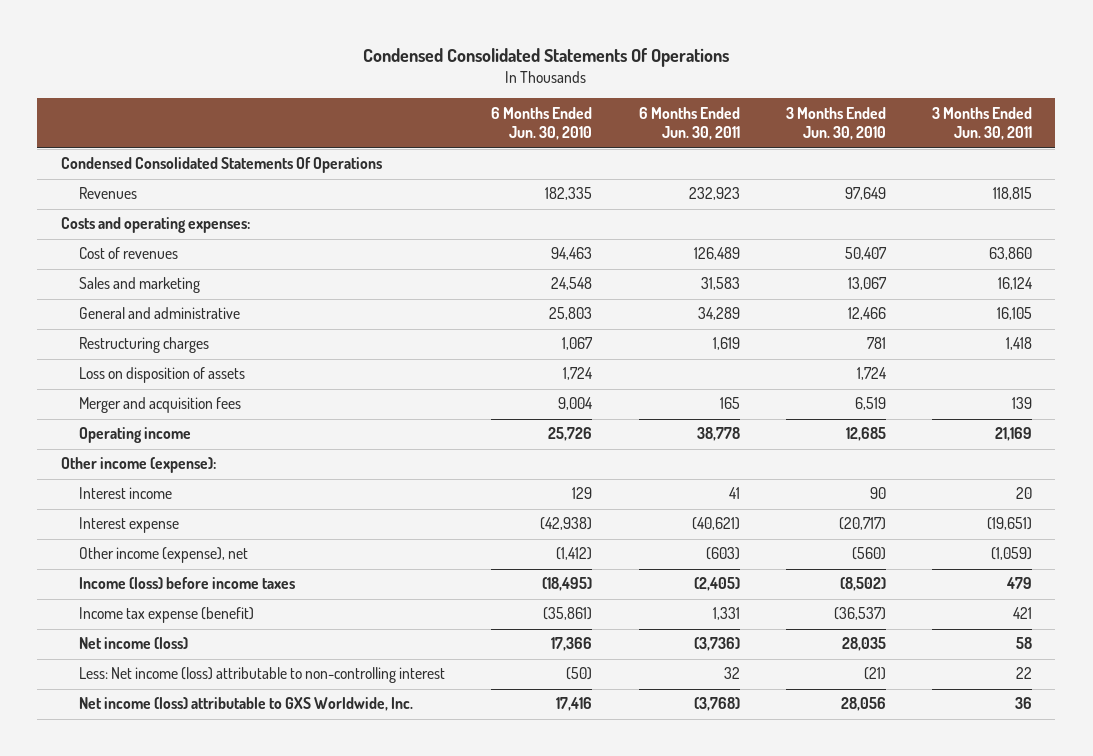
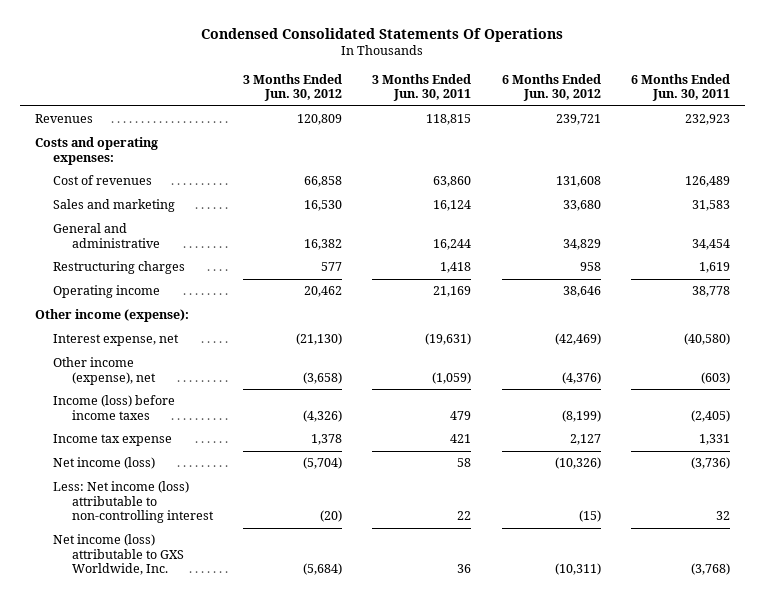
[491,106,593,141] 6 Months Ended Jun. 30, 2010 -> none
[785,106,886,141] 3 Months Ended Jun. 30, 2010 -> none
none -> [243,73,343,102] 3 Months Ended Jun. 30, 2012
none -> [501,73,601,102] 6 Months Ended Jun. 30, 2012
[60,157,382,174] Condensed Consolidated Statements Of Operations -> none
[697,307,740,321] 34,289 -> [691,238,730,250] 34,454
[996,307,1032,321] 16,105 -> [433,238,472,250] 16,244
[79,367,246,384] Loss on disposition of assets -> none
[79,397,242,414] Merger and acquisition fees -> none
[79,487,173,500] Interest income -> none
[79,517,180,534] Interest expense -> [53,334,180,347] Interest expense, net
[691,517,740,531] (40,621) -> [683,333,730,346] (40,580)
[986,517,1032,531] (19,651) -> [425,333,472,346] (19,631)
[79,607,255,624] Income tax expense (benefit) -> [53,434,173,447] Income tax expense

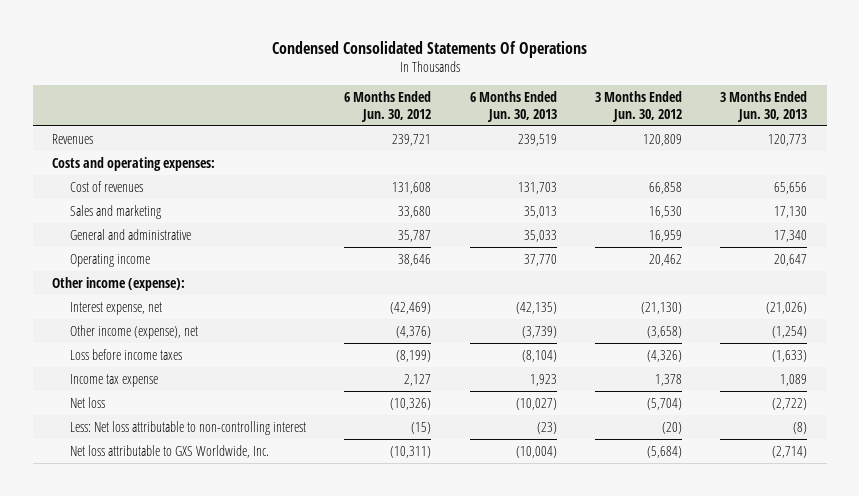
[372,73,472,102] 3 Months Ended Jun. 30, 2011 -> none
[630,73,730,102] 6 Months Ended Jun. 30, 2011 -> none
none -> [469,90,557,122] 6 Months Ended Jun. 30, 2013
none -> [720,90,808,122] 3 Months Ended Jun. 30, 2013
[53,261,186,275] Restructuring charges -> none
[304,238,343,250] 16,382 -> [649,229,683,242] 16,959
[562,238,601,250] 34,829 -> [398,229,432,242] 35,787
[53,395,176,420] Income (loss) before income taxes -> [69,348,182,360] Loss before income taxes
[53,457,156,470] Net income (loss) -> [69,396,105,408] Net loss
[53,481,214,524] Less: Net income (loss) attributable to non-controlling interest -> [69,420,306,435] Less: Net loss attributable to non-controlling interest
[53,534,184,576] Net income (loss) attributable to GXS Worldwide, Inc. -> [69,444,269,458] Net loss attributable to GXS Worldwide, Inc.

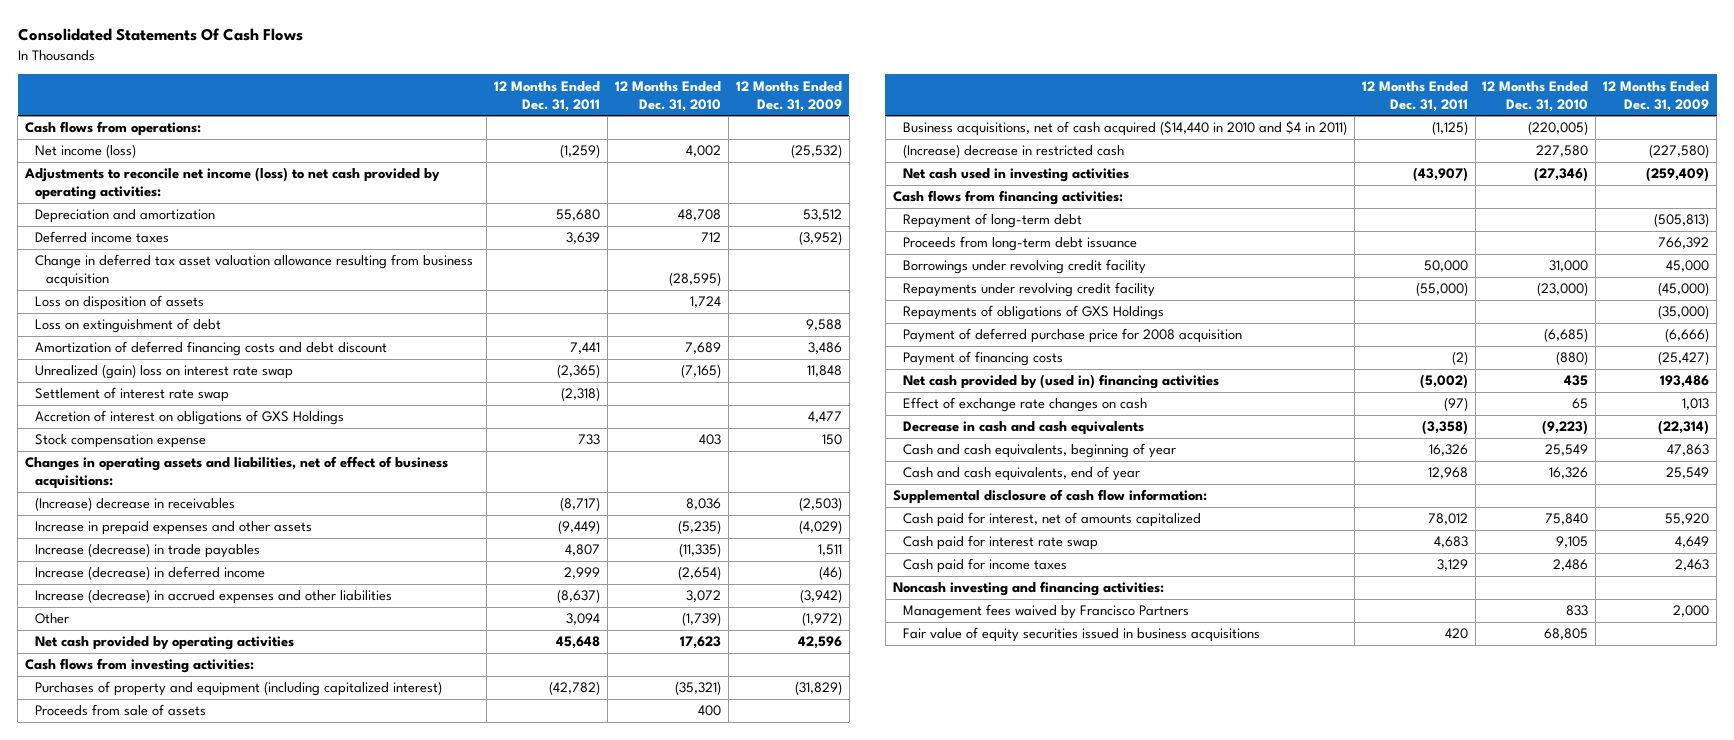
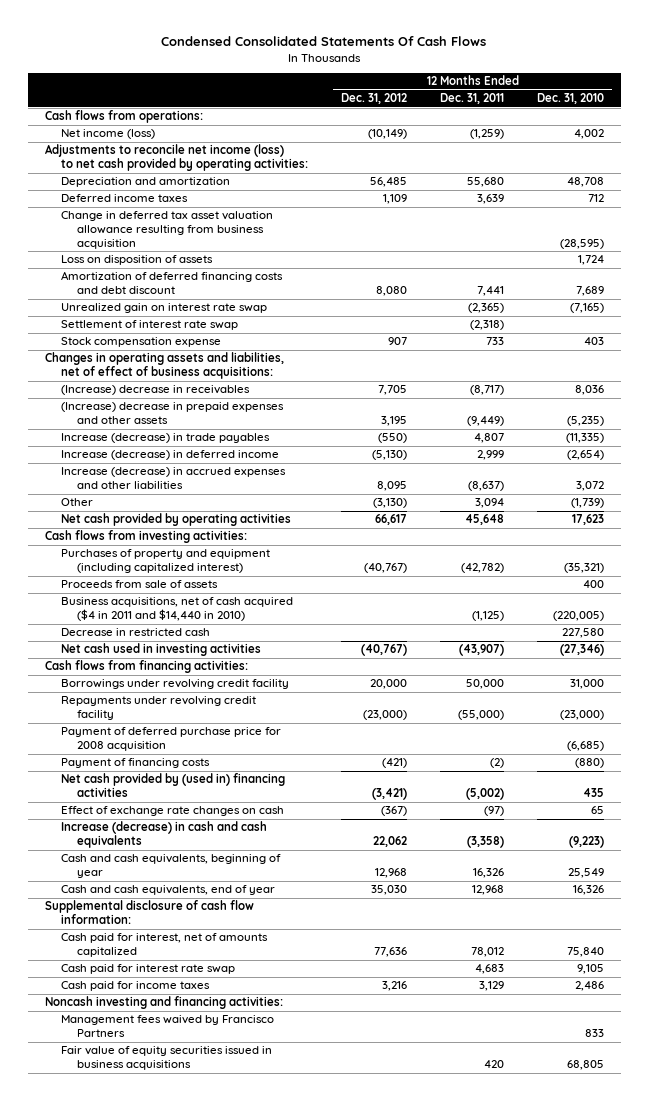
[17,28,303,42] Consolidated Statements Of Cash Flows -> [161,35,487,46] Condensed Consolidated Statements Of Cash Flows
[735,80,842,112] 12 Months Ended Dec. 31, 2009 -> none
none -> [341,93,408,105] Dec. 31, 2012
[35,318,222,334] Loss on extinguishment of debt -> none
[35,364,294,380] Unrealized (gain) loss on interest rate swap -> [61,303,268,314] Unrealized gain on interest rate swap
[35,410,345,426] Accretion of interest on obligations of GXS Holdings -> none
[35,521,313,536] Increase in prepaid expenses and other assets -> [61,402,285,425] (Increase) decrease in prepaid expenses and other assets
[902,120,1347,137] Business acquisitions, net of cash acquired ($14,440 in 2010 and $4 in 2011) -> [61,597,294,622] Business acquisitions, net of cash acquired ($4 in 2011 and $14,440 in 2010)
[902,144,1124,159] (Increase) decrease in restricted cash -> [61,628,211,637] Decrease in restricted cash
[902,213,1082,229] Repayment of long-term debt -> none
[902,236,1137,252] Proceeds from long-term debt issuance -> none
[902,305,1164,321] Repayments of obligations of GXS Holdings -> none
[902,421,1144,436] Decrease in cash and cash equivalents -> [61,821,268,849] Increase (decrease) in cash and cash equivalents

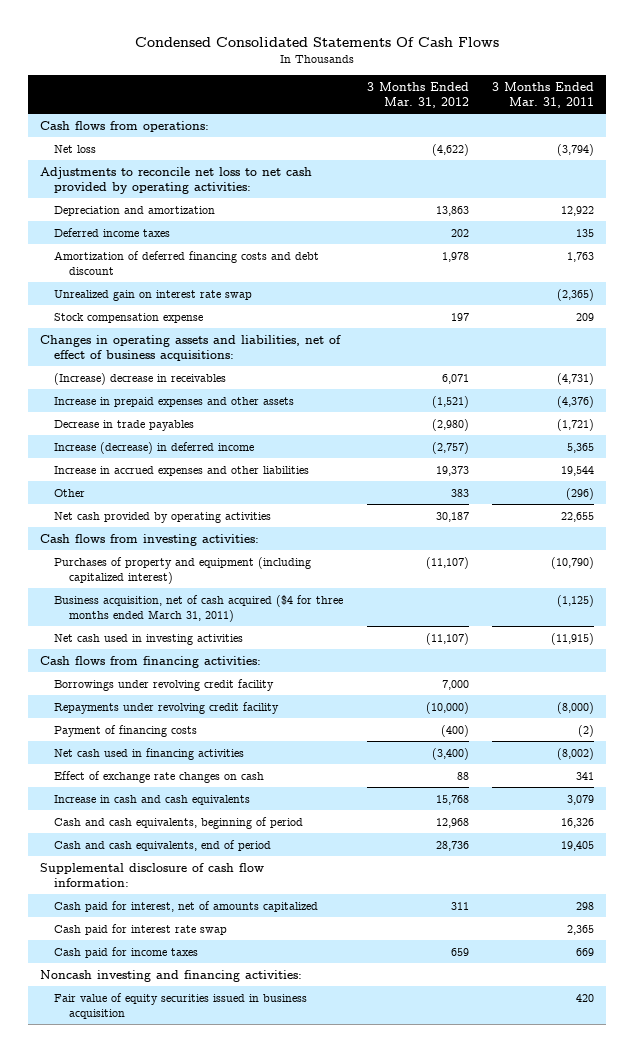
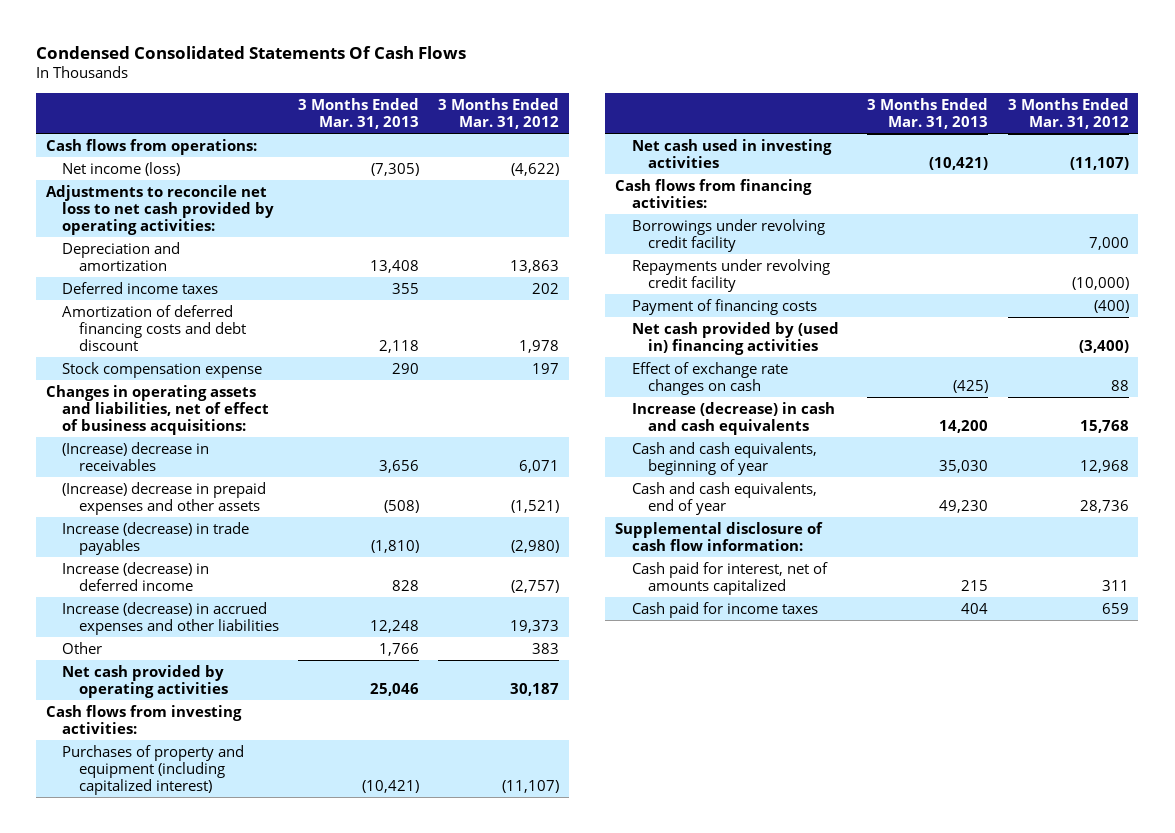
[492,81,595,108] 3 Months Ended Mar. 31, 2011 -> none
none -> [298,97,420,129] 3 Months Ended Mar. 31, 2013
[54,144,97,153] Net loss -> [62,161,181,176] Net income (loss)
[54,289,253,301] Unrealized gain on interest rate swap -> none
[54,396,295,407] Increase in prepaid expenses and other assets -> [62,481,267,515] (Increase) decrease in prepaid expenses and other assets
[54,419,195,431] Decrease in trade payables -> [62,521,250,555] Increase (decrease) in trade payables
[54,465,310,476] Increase in accrued expenses and other liabilities -> [62,601,279,635] Increase (decrease) in accrued expenses and other liabilities
[54,594,344,622] Business acquisition, net of cash acquired ($4 for three months ended March 31, 2011) -> none
[54,747,245,760] Net cash used in financing activities -> [631,321,839,355] Net cash provided by (used in) financing activities
[54,794,251,805] Increase in cash and cash equivalents -> [631,401,835,435] Increase (decrease) in cash and cash equivalents
[54,816,304,829] Cash and cash equivalents, beginning of period -> [631,441,817,475] Cash and cash equivalents, beginning of year
[54,839,272,851] Cash and cash equivalents, end of period -> [631,481,817,515] Cash and cash equivalents, end of year
[54,923,228,935] Cash paid for interest rate swap -> none
[39,969,302,982] Noncash investing and financing activities: -> none
[54,992,308,1019] Fair value of equity securities issued in business acquisition -> none

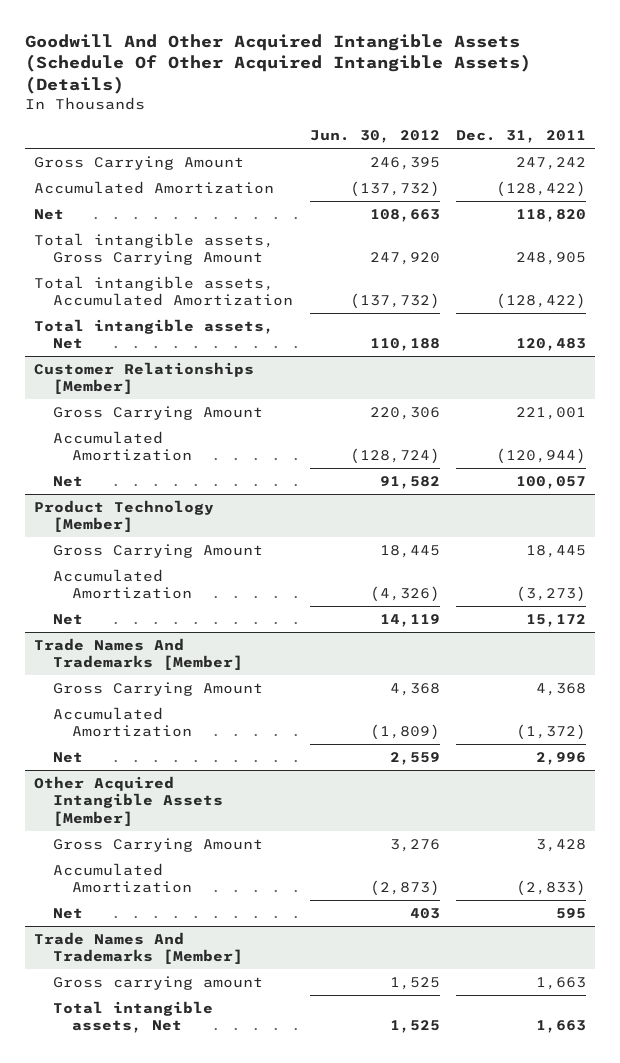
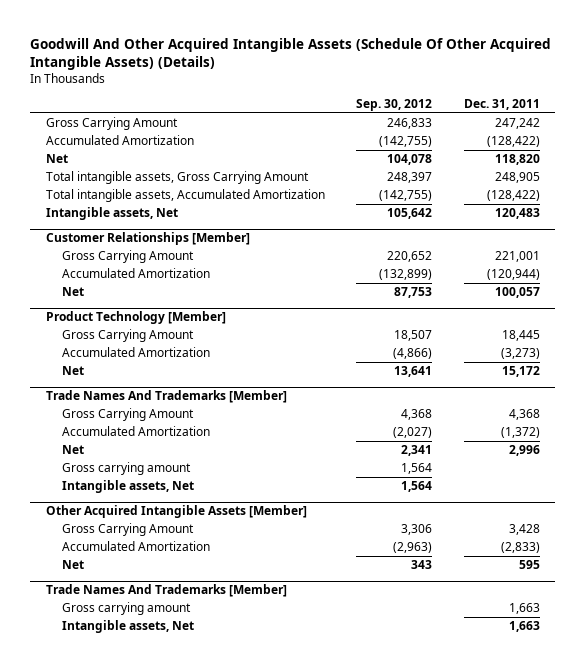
[309,130,440,144] Jun. 30, 2012 -> none
none -> [356,98,433,111] Sep. 30, 2012
[33,318,274,350] Total intangible assets, Net -> [46,207,179,221] Intangible assets, Net
none -> [61,462,191,476] Gross carrying amount
none -> [61,480,194,494] Intangible assets, Net
[52,1000,213,1034] Total intangible assets, Net -> [61,620,194,634] Intangible assets, Net

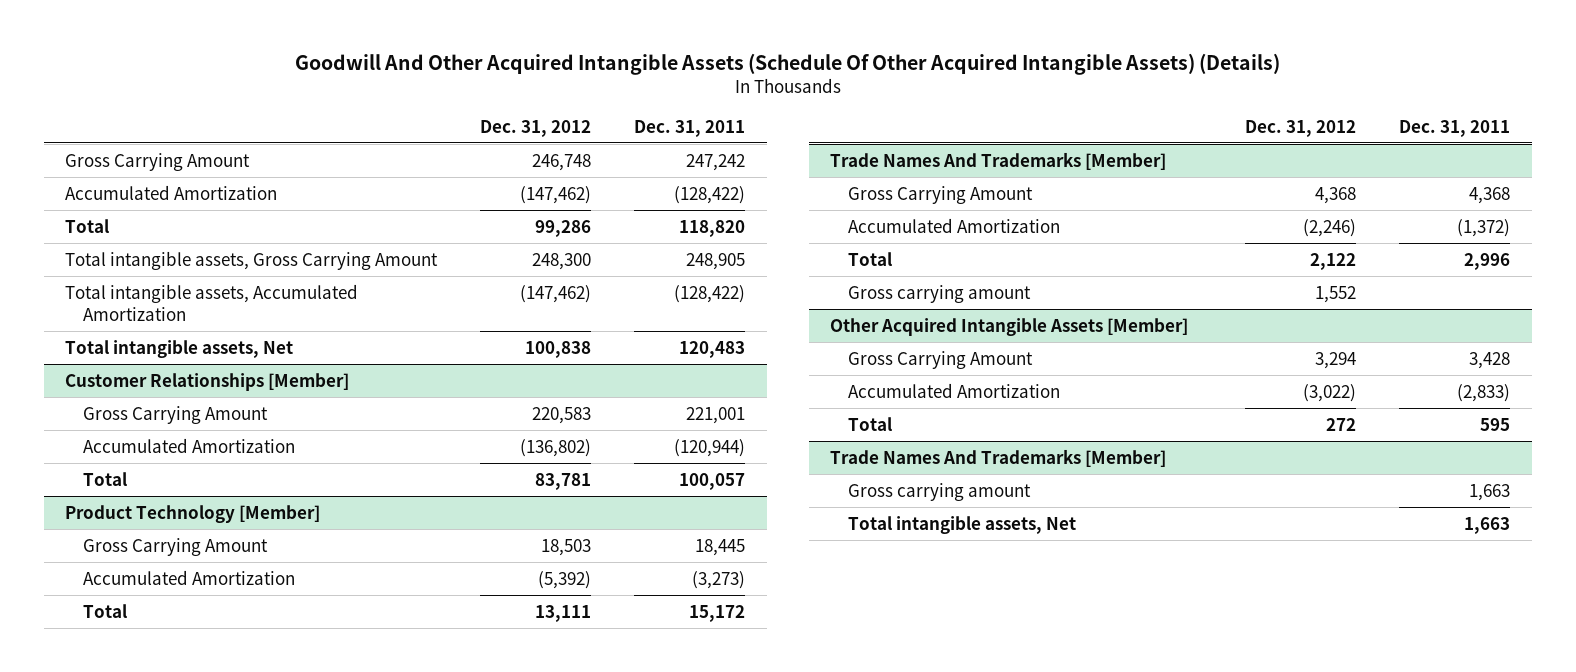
[356,98,433,111] Sep. 30, 2012 -> none
none -> [480,119,592,137] Dec. 31, 2012
[46,154,69,164] Net -> [65,218,110,233] Total
[46,207,179,221] Intangible assets, Net -> [65,339,294,358] Total intangible assets, Net
[61,287,84,297] Net -> [83,471,128,486] Total
[61,366,84,376] Net -> [83,603,128,618] Total
[61,445,84,455] Net -> [848,251,893,266] Total
[61,480,194,494] Intangible assets, Net -> none
[61,560,84,570] Net -> [848,416,893,431] Total
[61,620,194,634] Intangible assets, Net -> [848,515,1077,534] Total intangible assets, Net

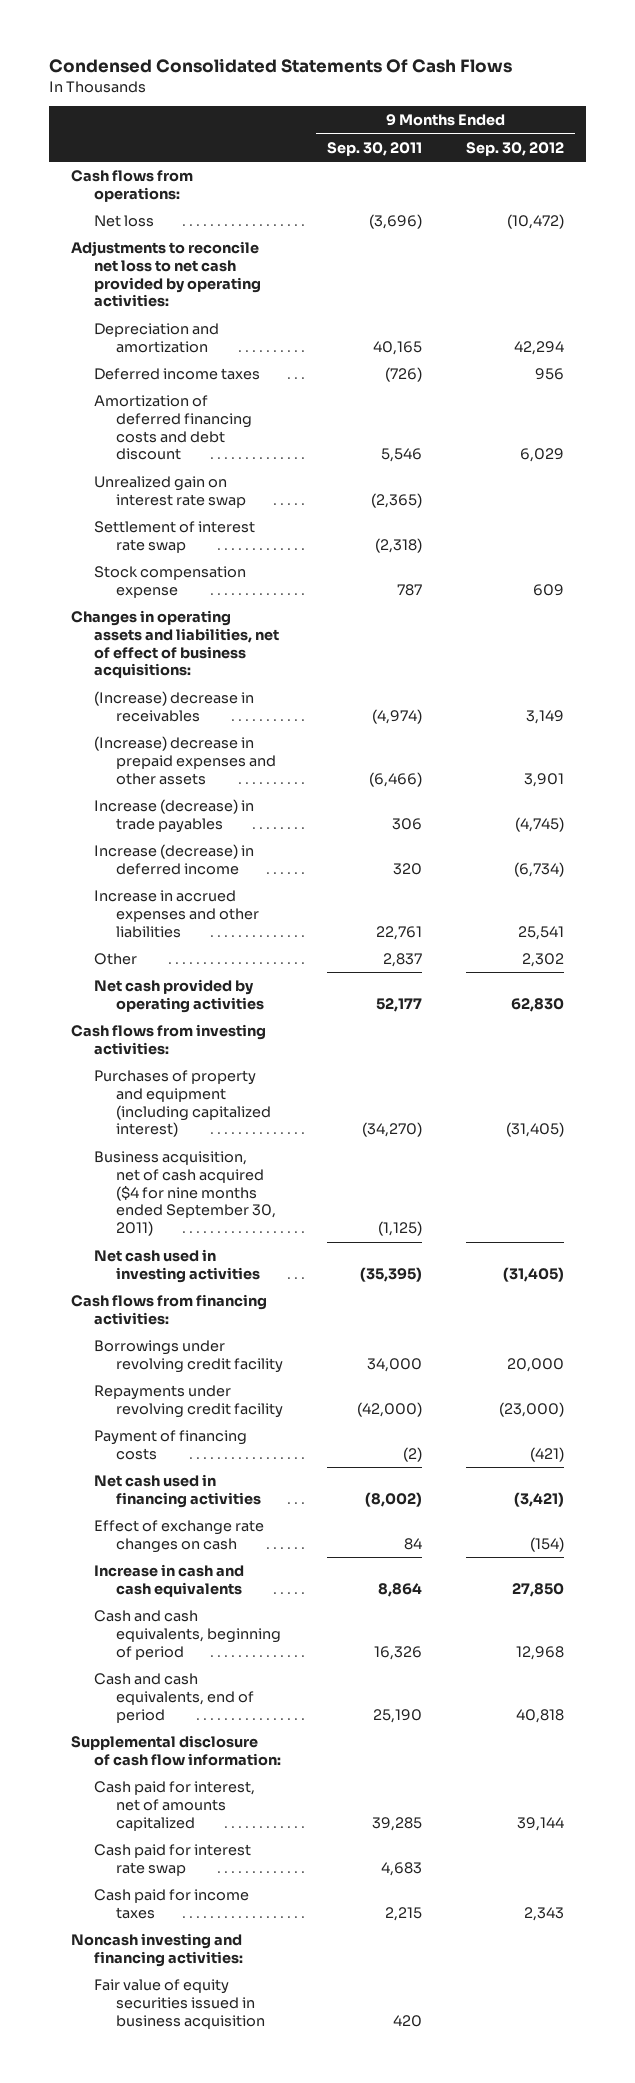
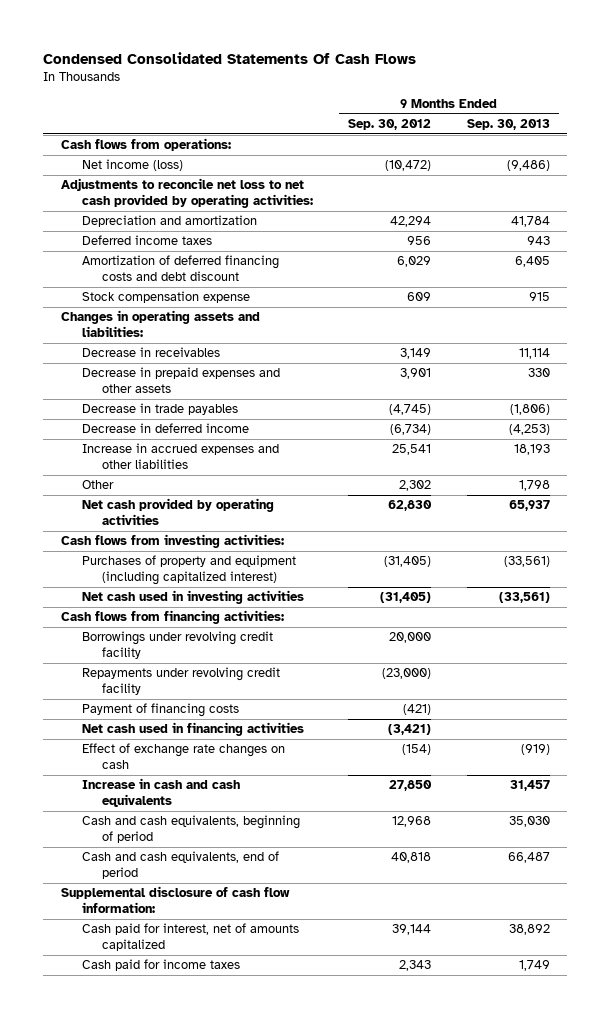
[327,141,423,156] Sep. 30, 2011 -> none
none -> [466,119,550,131] Sep. 30, 2013
[93,215,154,228] Net loss -> [81,159,183,172] Net income (loss)
[93,476,247,508] Unrealized gain on interest rate swap -> none
[93,521,255,553] Settlement of interest rate swap -> none
[71,610,279,679] Changes in operating assets and liabilities, net of effect of business acquisitions: -> [61,310,261,338] Changes in operating assets and liabilities:
[93,691,254,722] (Increase) decrease in receivables -> [81,347,220,358] Decrease in receivables
[93,736,277,785] (Increase) decrease in prepaid expenses and other assets -> [81,367,280,394] Decrease in prepaid expenses and other assets
[93,799,254,833] Increase (decrease) in trade payables -> [81,403,238,416] Decrease in trade payables
[93,844,254,875] Increase (decrease) in deferred income -> [81,423,249,434] Decrease in deferred income
[93,1151,277,1237] Business acquisition, net of cash acquired ($4 for nine months ended September 30, 2011) -> none
[93,1844,251,1876] Cash paid for interest rate swap -> none
[71,1933,243,1967] Noncash investing and financing activities: -> none
[93,1979,266,2029] Fair value of equity securities issued in business acquisition -> none

